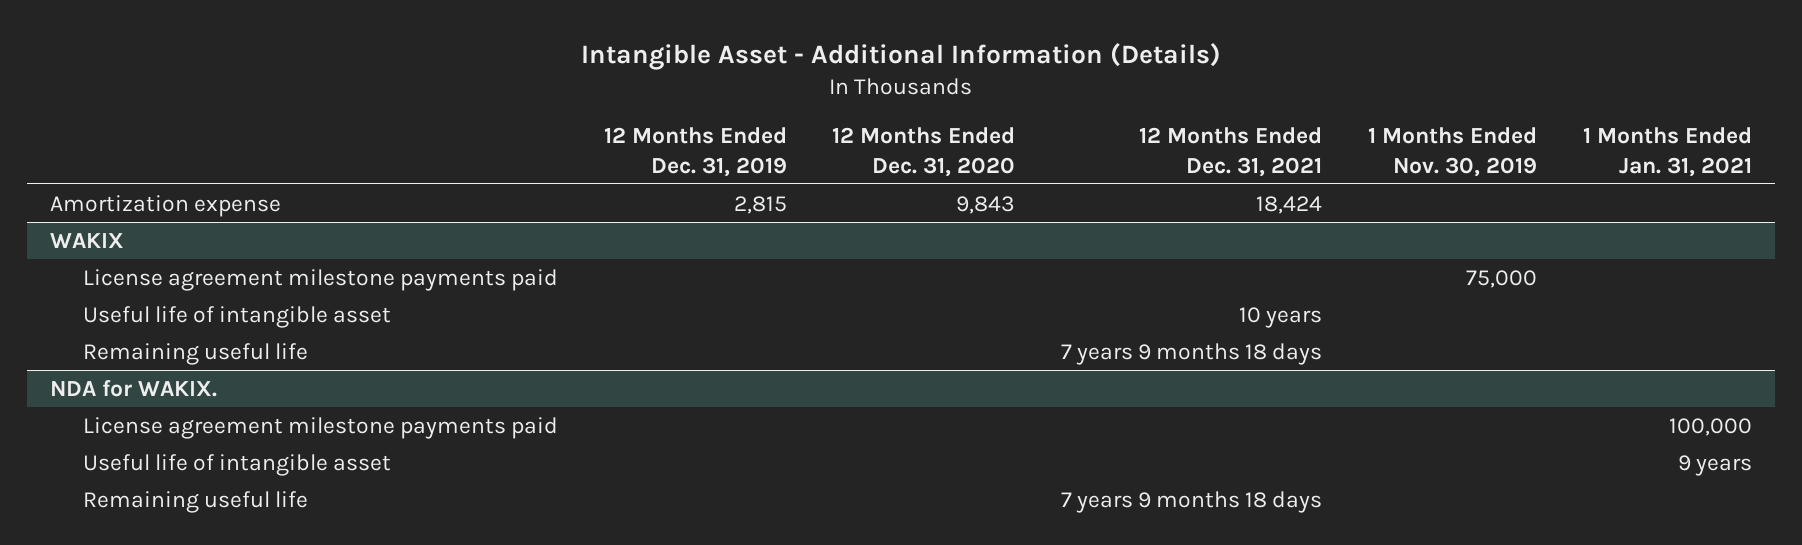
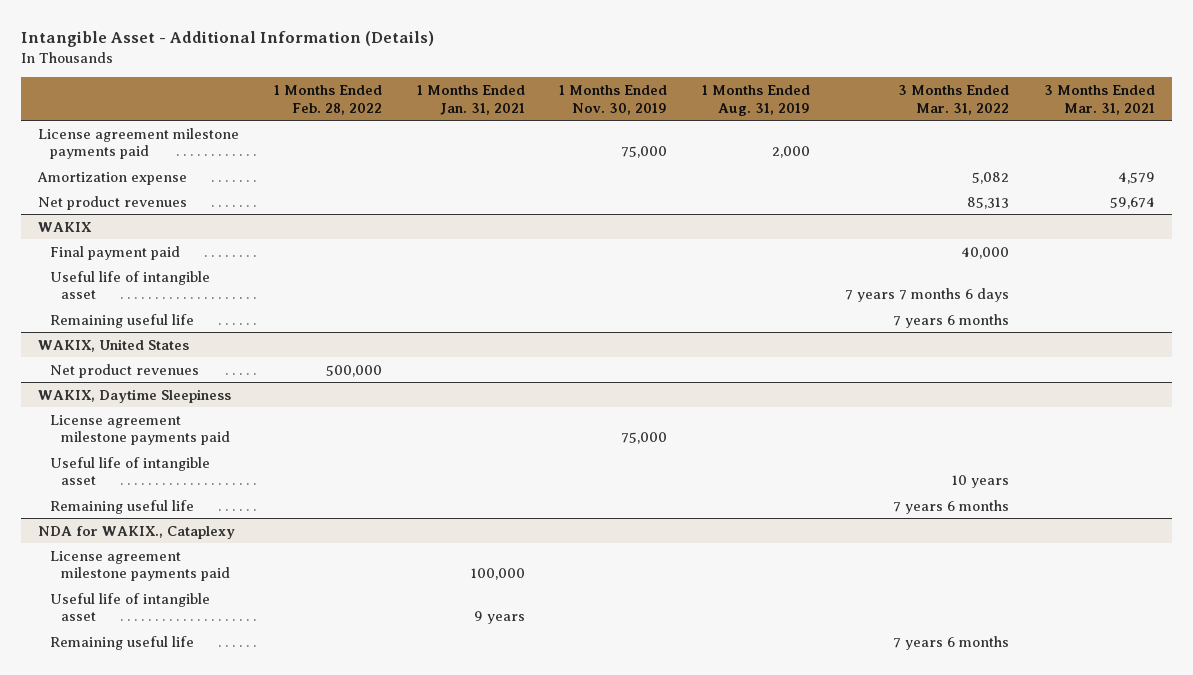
[603,127,787,177] 12 Months Ended Dec. 31, 2019 -> none
[832,127,1016,177] 12 Months Ended Dec. 31, 2020 -> none
[1139,127,1323,177] 12 Months Ended Dec. 31, 2021 -> none
none -> [273,84,382,115] 1 Months Ended Feb. 28, 2022
none -> [702,84,811,116] 1 Months Ended Aug. 31, 2019
none -> [897,84,1009,115] 3 Months Ended Mar. 31, 2022
none -> [1043,84,1155,115] 3 Months Ended Mar. 31, 2021
none -> [38,127,240,160] License agreement milestone payments paid
none -> [38,195,188,210] Net product revenues
[82,268,558,291] License agreement milestone payments paid -> none
none -> [49,245,180,260] Final payment paid
none -> [38,338,190,352] WAKIX, United States
none -> [49,363,199,378] Net product revenues
none -> [38,388,232,403] WAKIX, Daytime Sleepiness
none -> [49,414,231,446] License agreement milestone payments paid
none -> [49,456,210,486] Useful life of intangible asset
none -> [49,499,194,514] Remaining useful life
[50,379,218,397] NDA for WAKIX. -> [38,525,236,539] NDA for WAKIX., Cataplexy

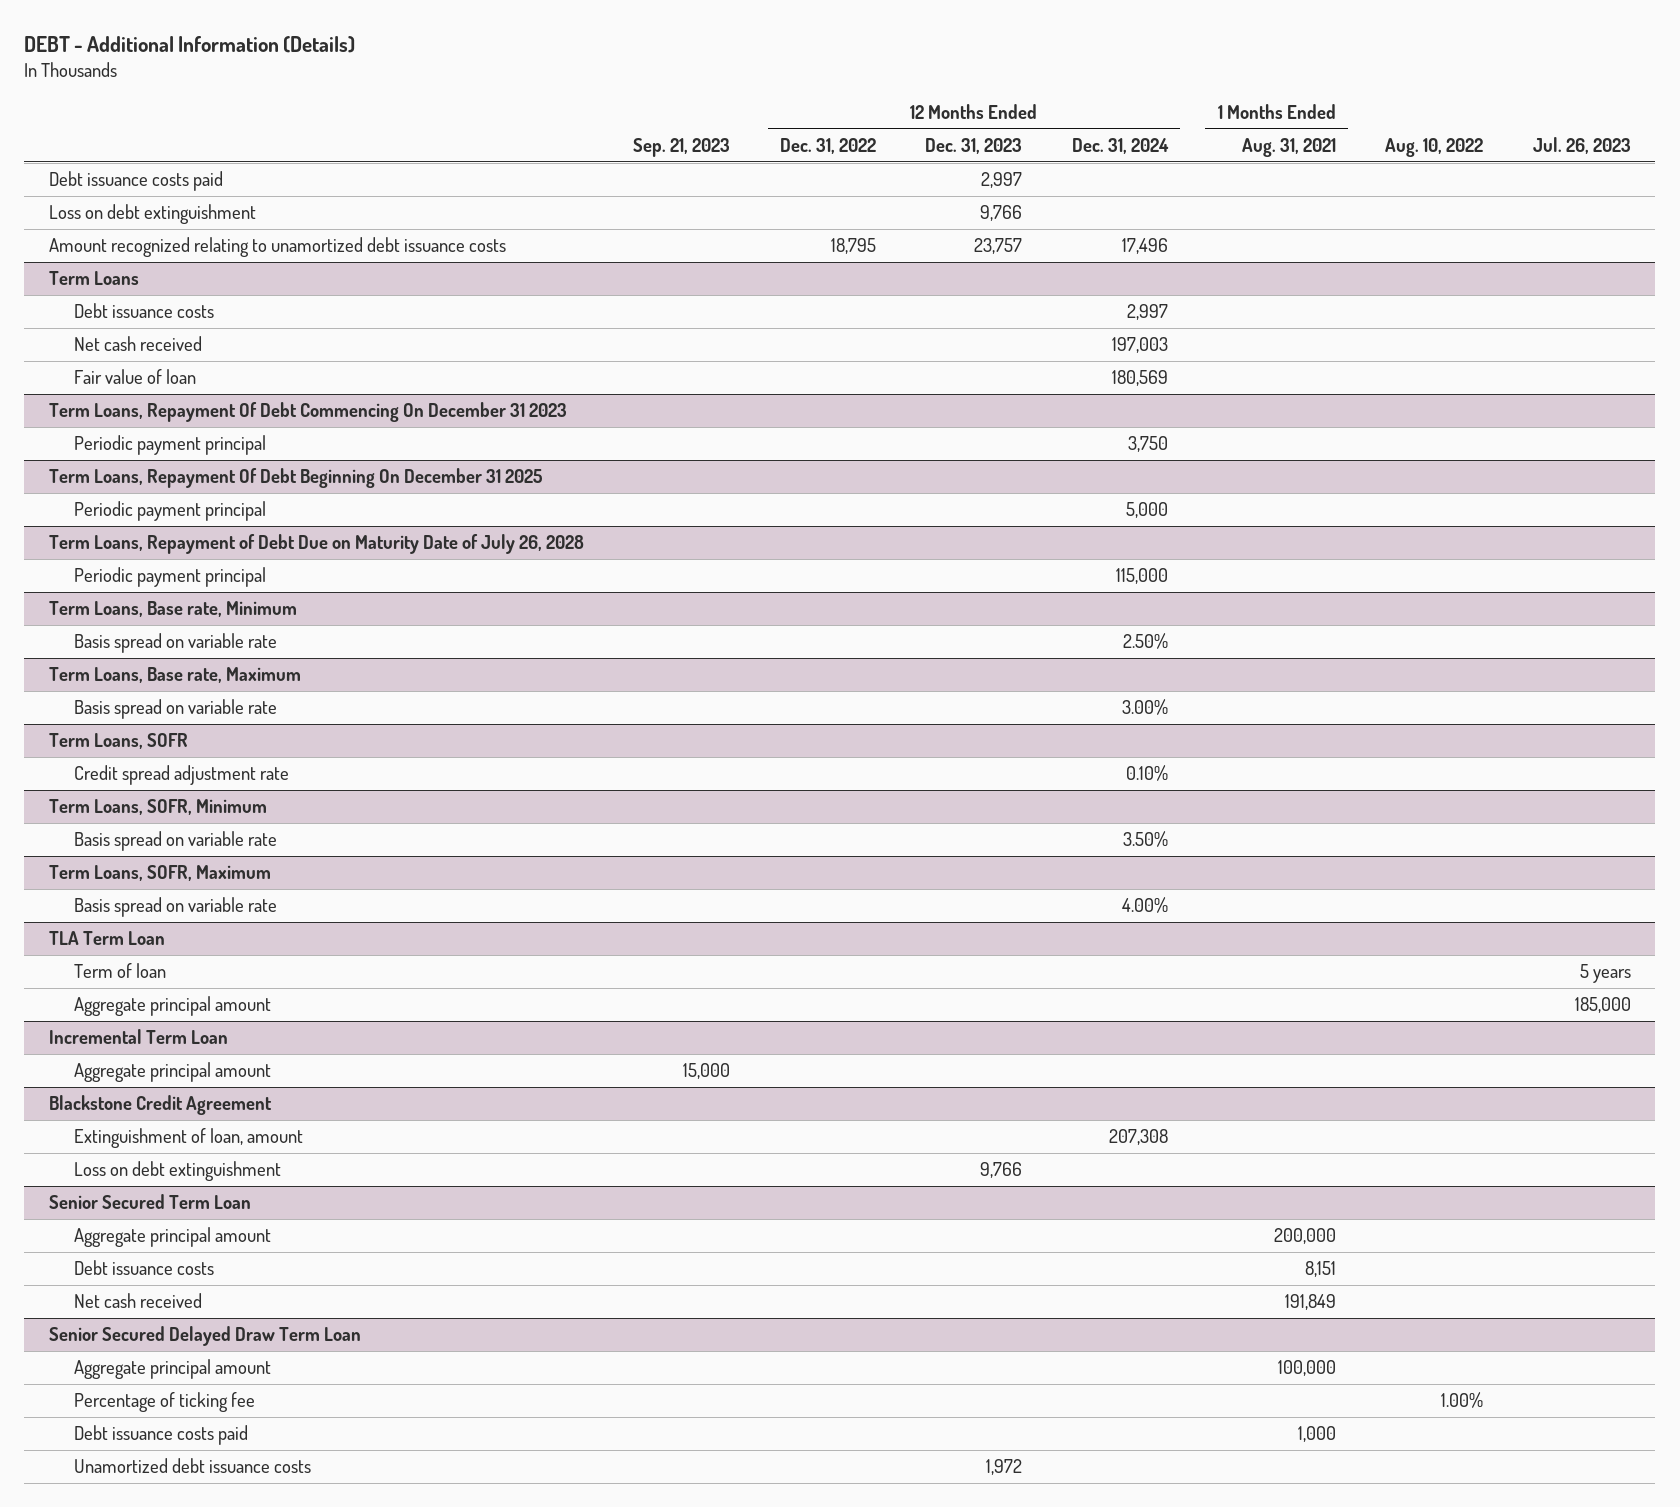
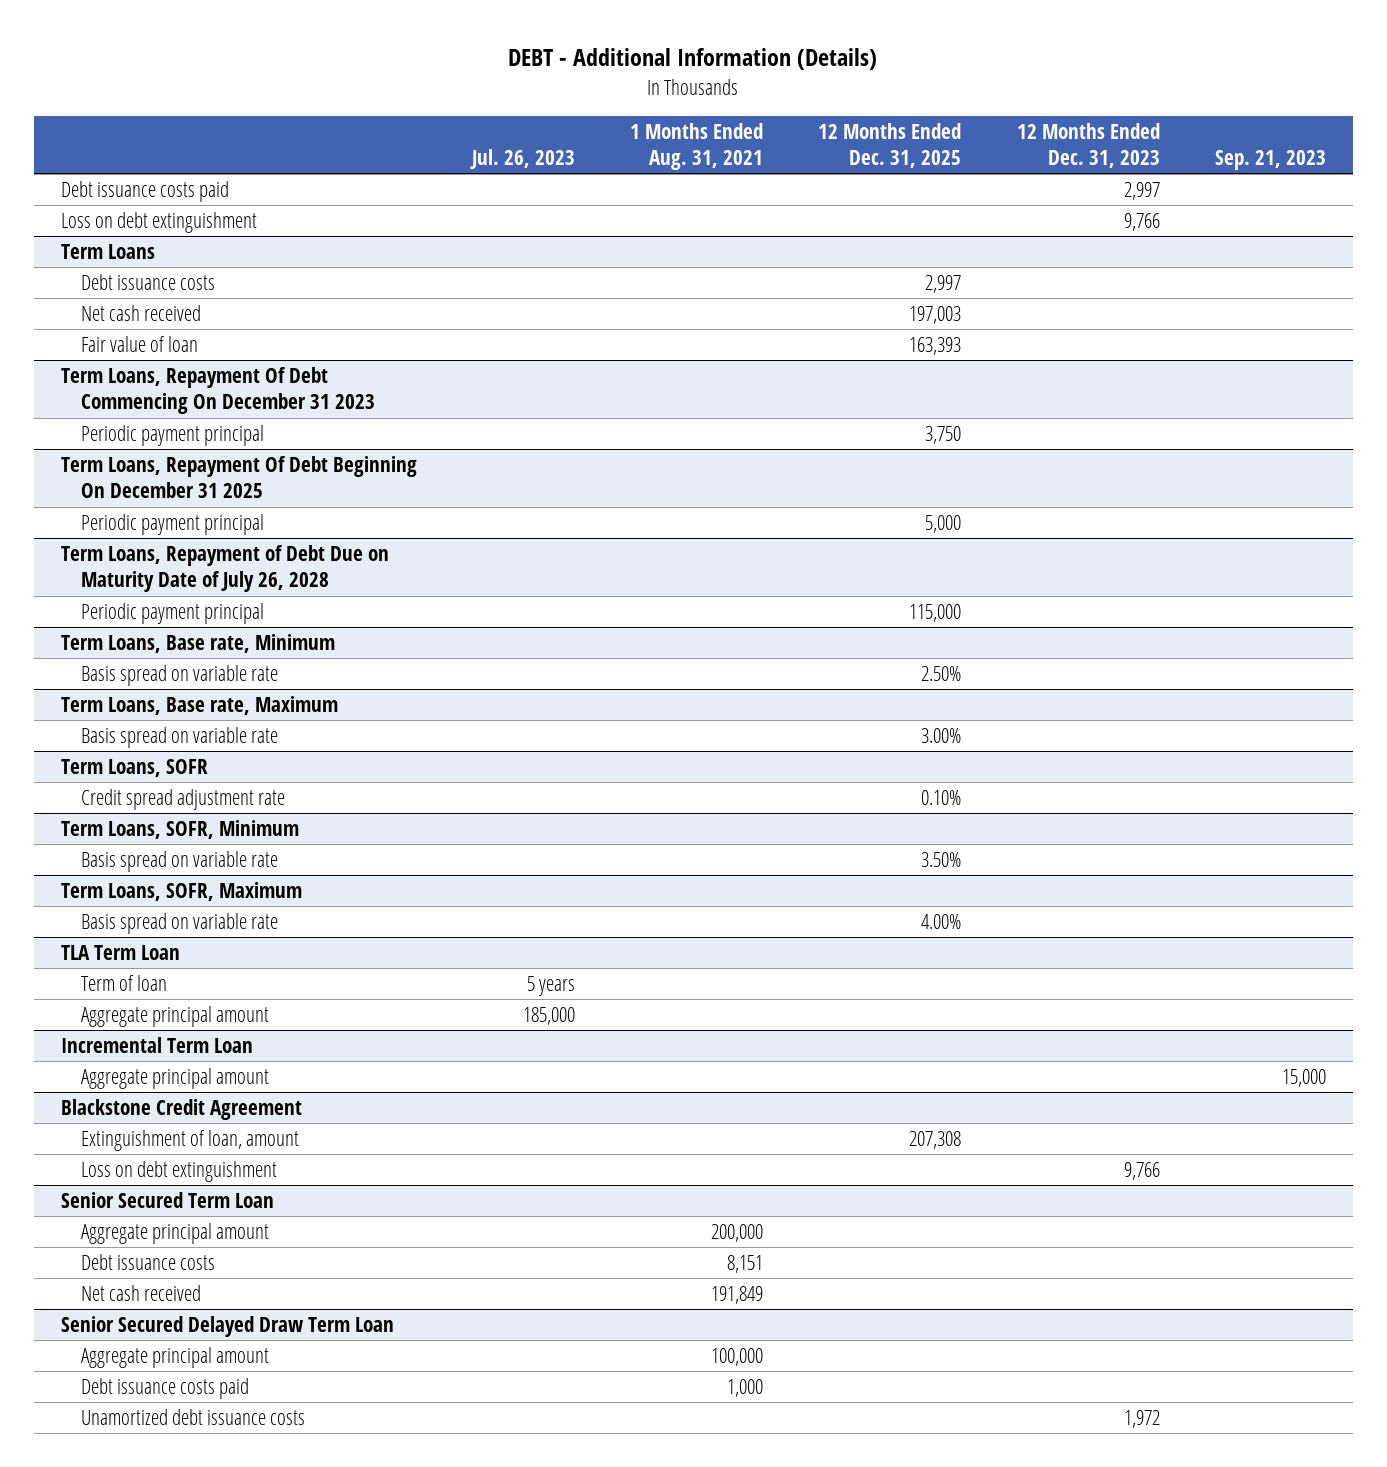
[779,137,876,154] Dec. 31, 2022 -> none
[1072,137,1170,154] Dec. 31, 2024 -> none
[1385,137,1484,157] Aug. 10, 2022 -> none
none -> [818,123,962,169] 12 Months Ended Dec. 31, 2025
[48,237,506,258] Amount recognized relating to unamortized debt issuance costs -> none
[73,1392,255,1413] Percentage of ticking fee -> none

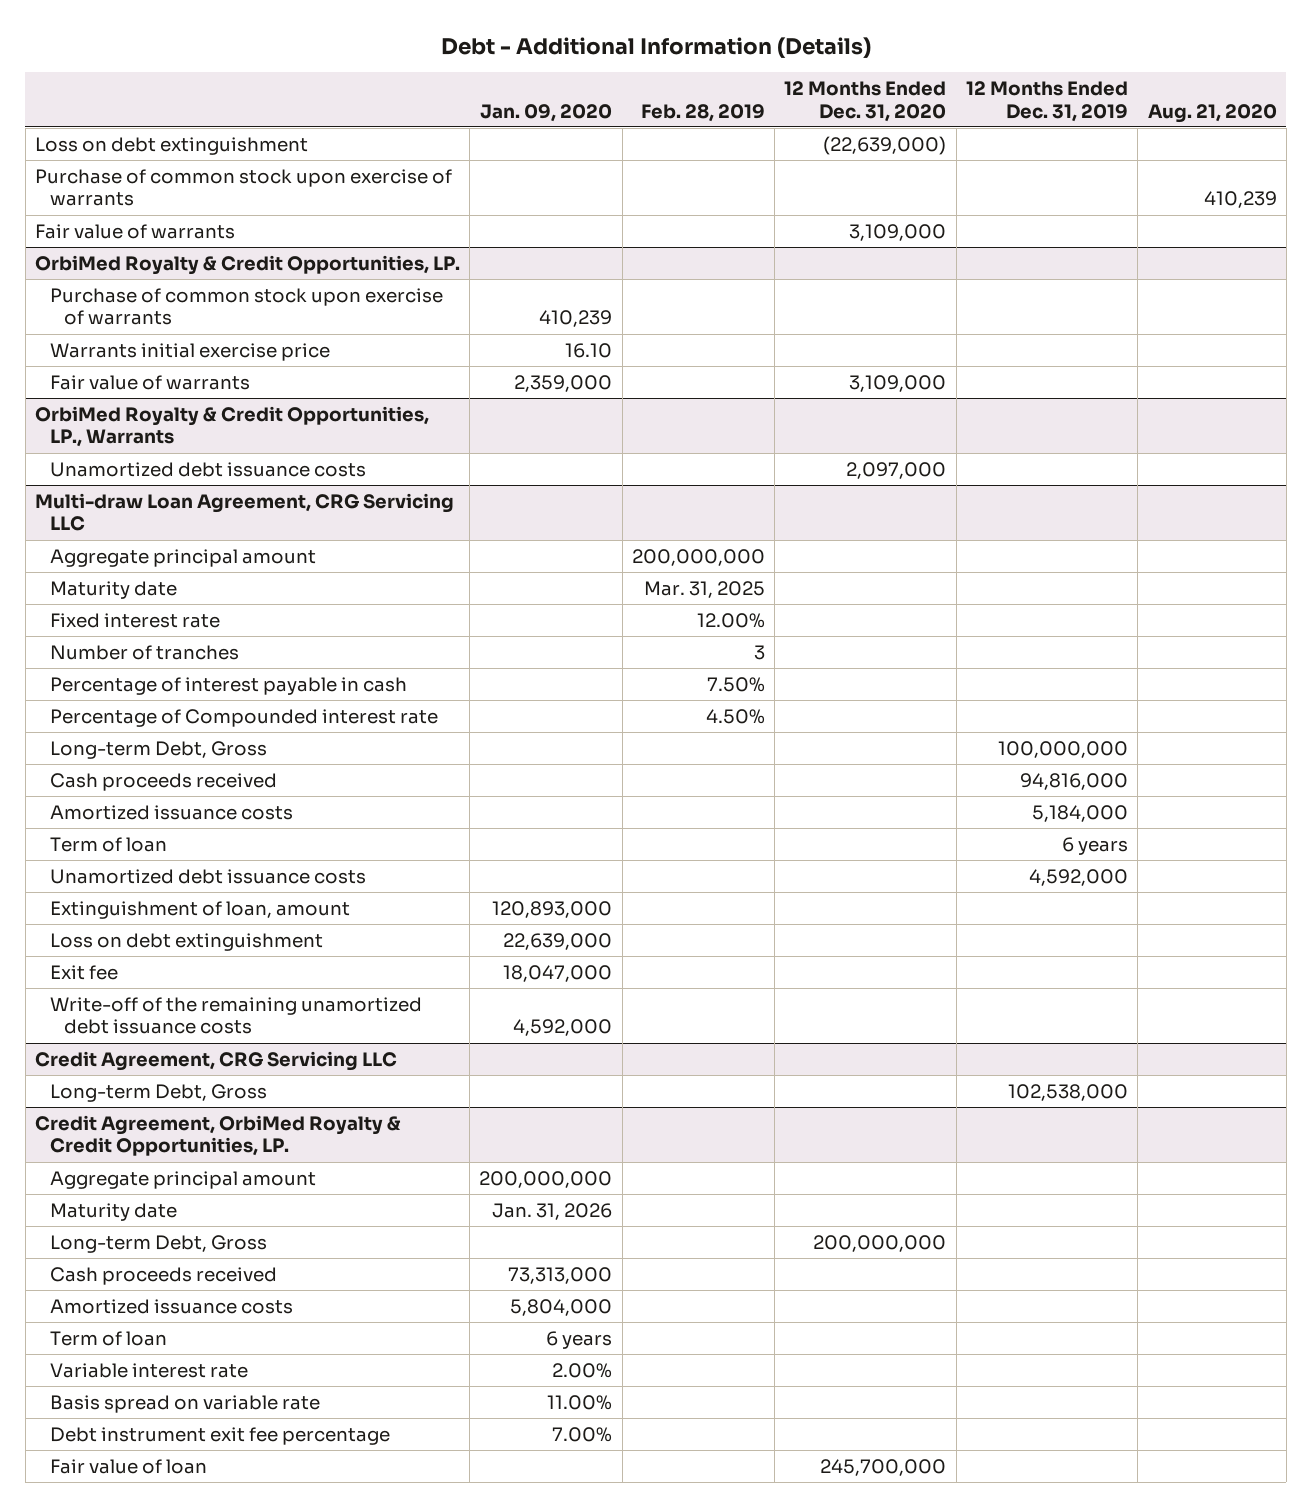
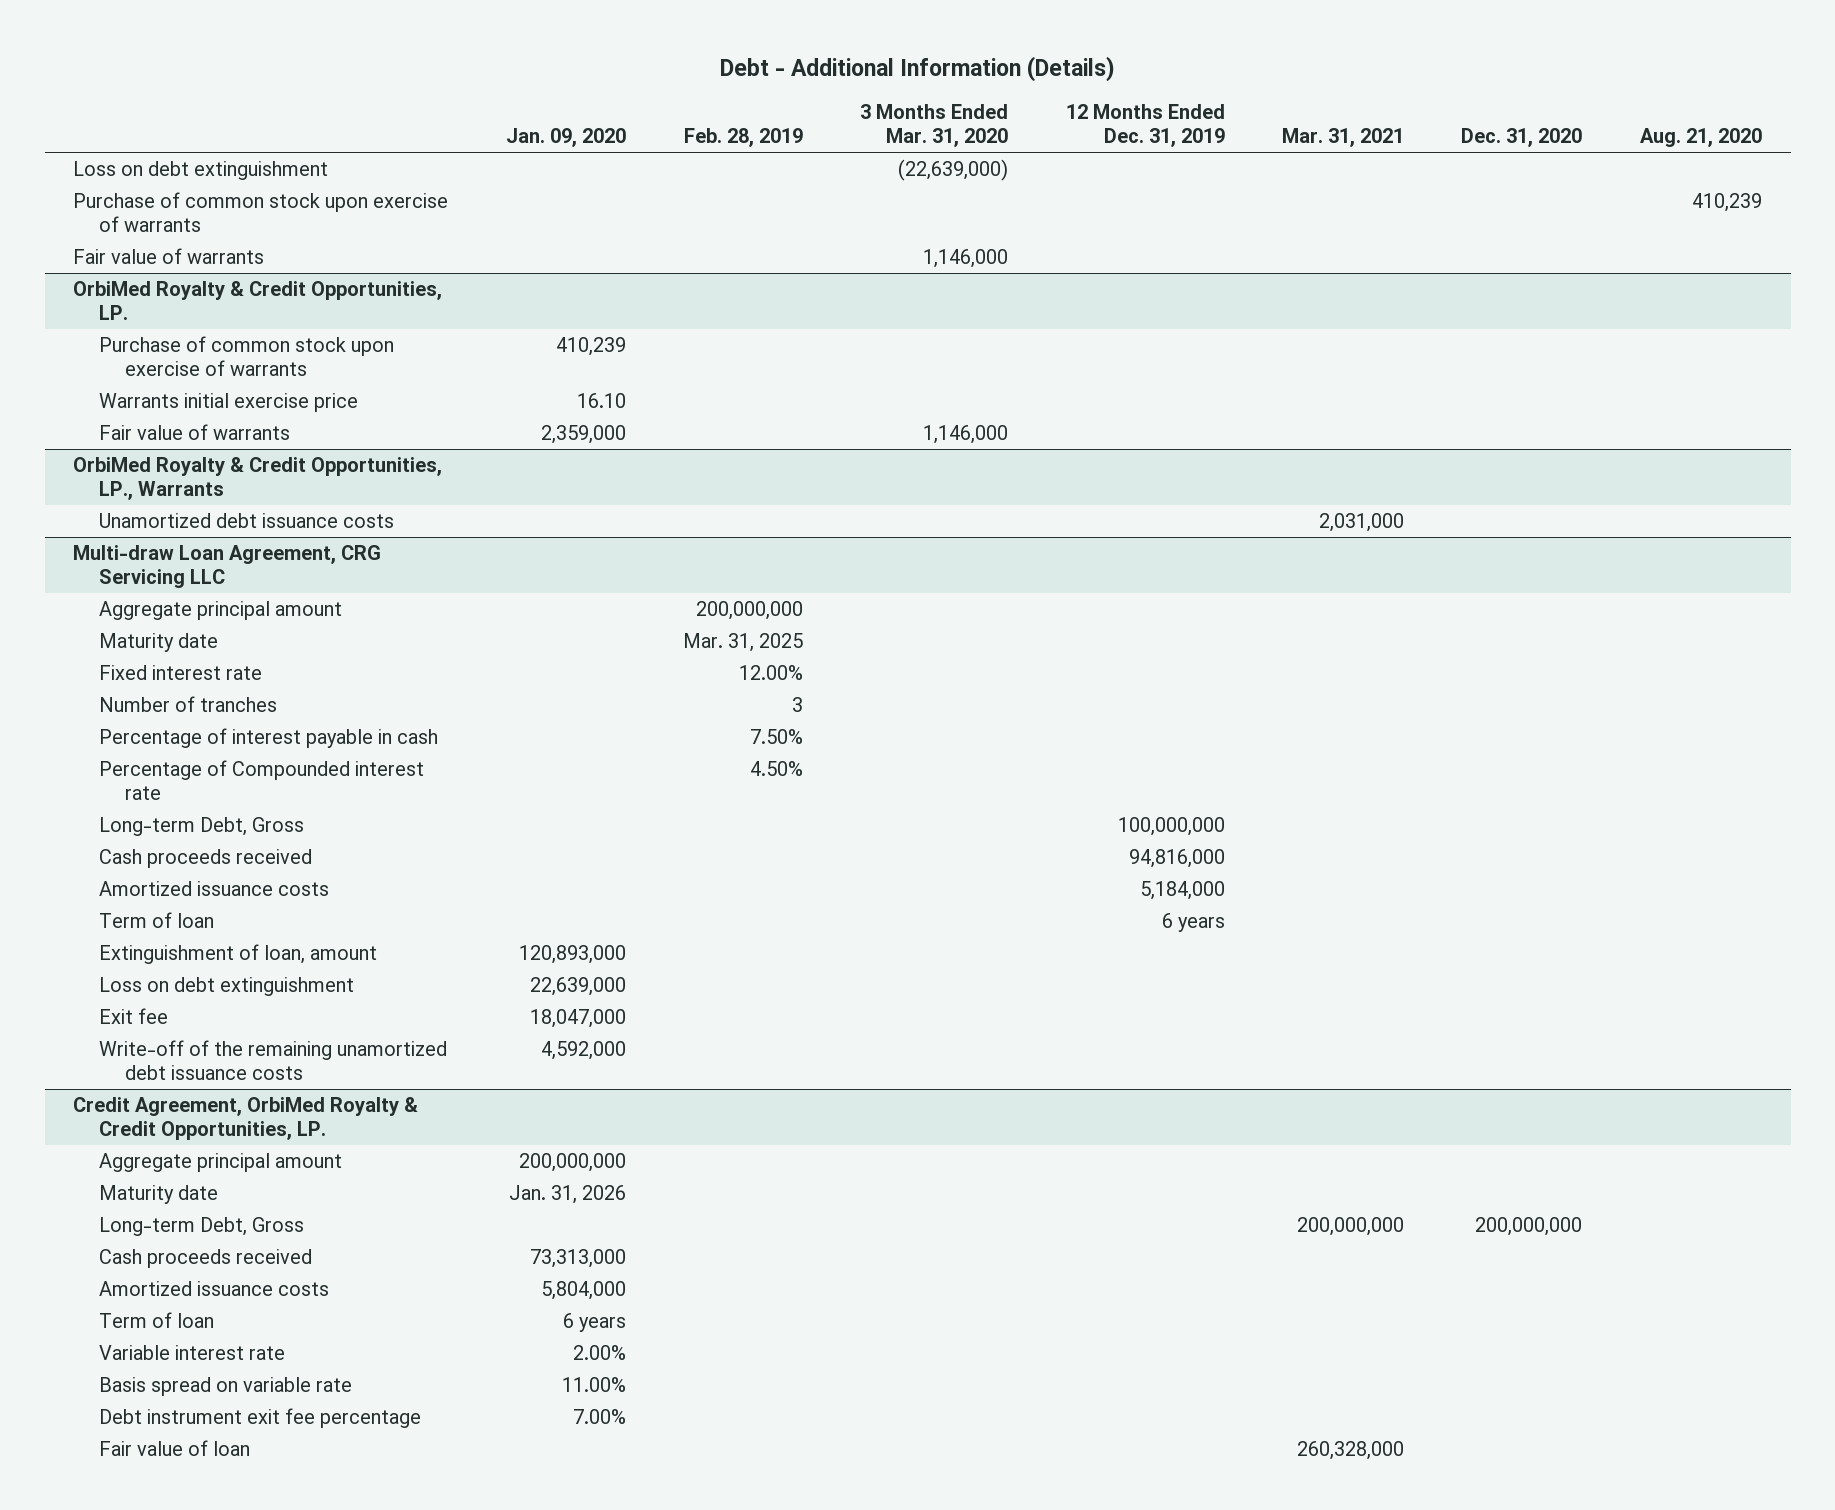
[784,81,947,122] 12 Months Ended Dec. 31, 2020 -> none
none -> [860,104,1009,148] 3 Months Ended Mar. 31, 2020
none -> [1282,128,1405,148] Mar. 31, 2021
none -> [1461,128,1583,148] Dec. 31, 2020
[49,868,366,884] Unamortized debt issuance costs -> none
[34,1050,397,1071] Credit Agreement, CRG Servicing LLC -> none
[49,1083,267,1102] Long-term Debt, Gross -> none

